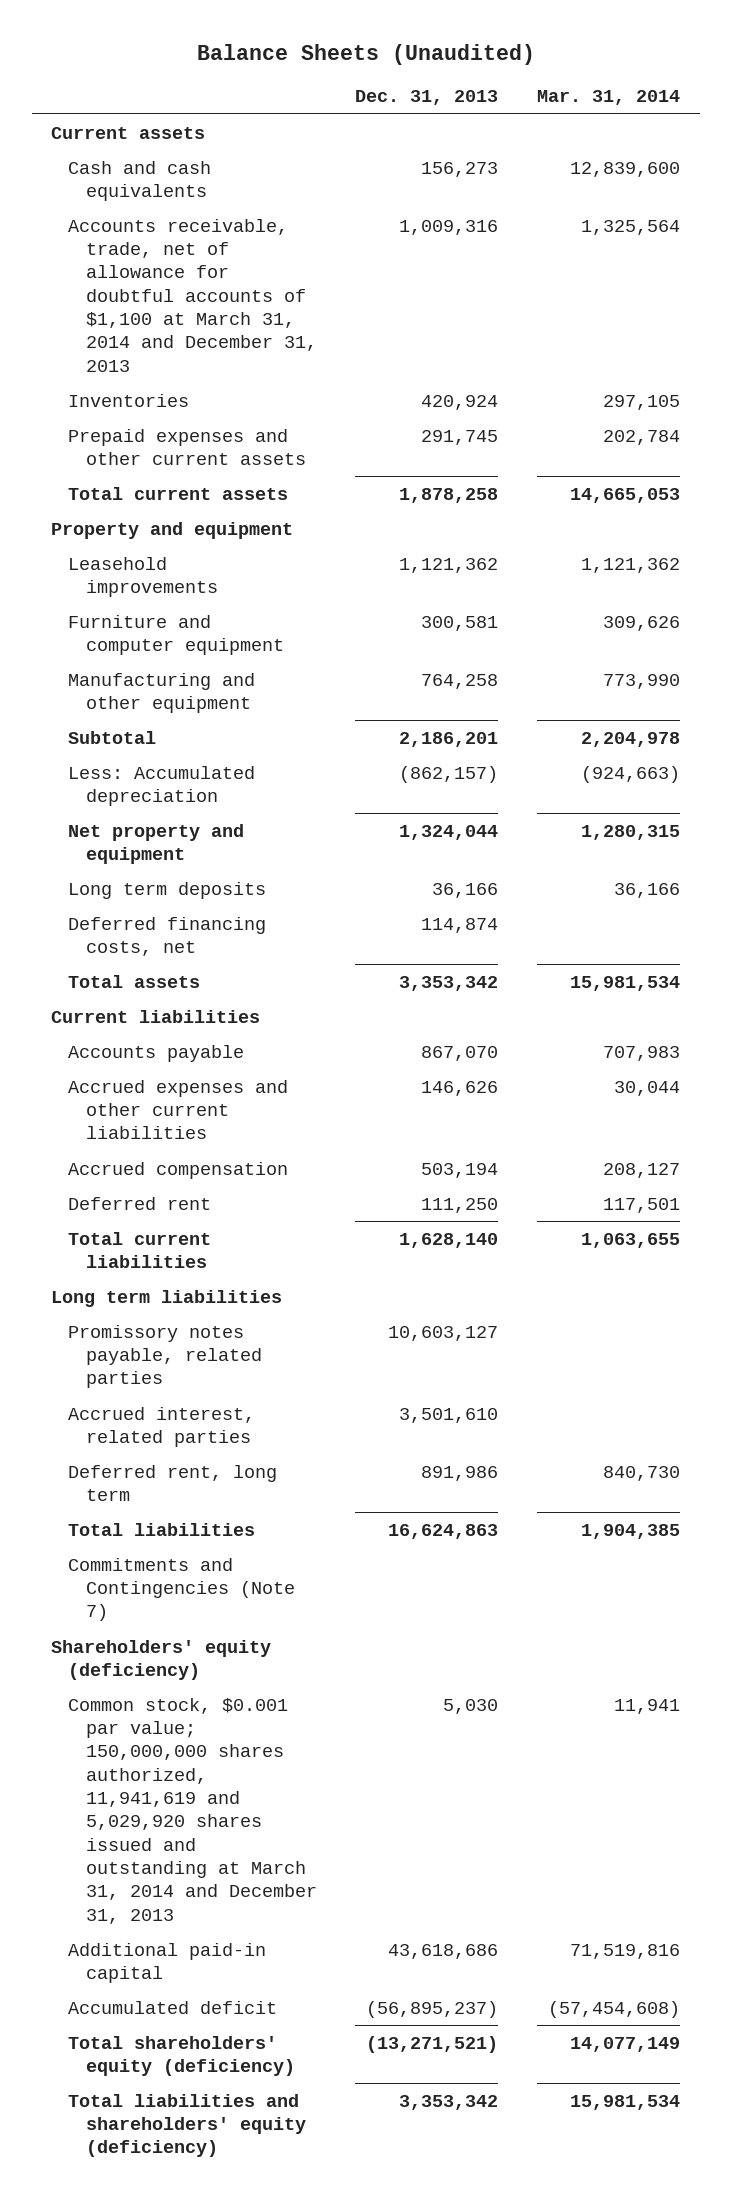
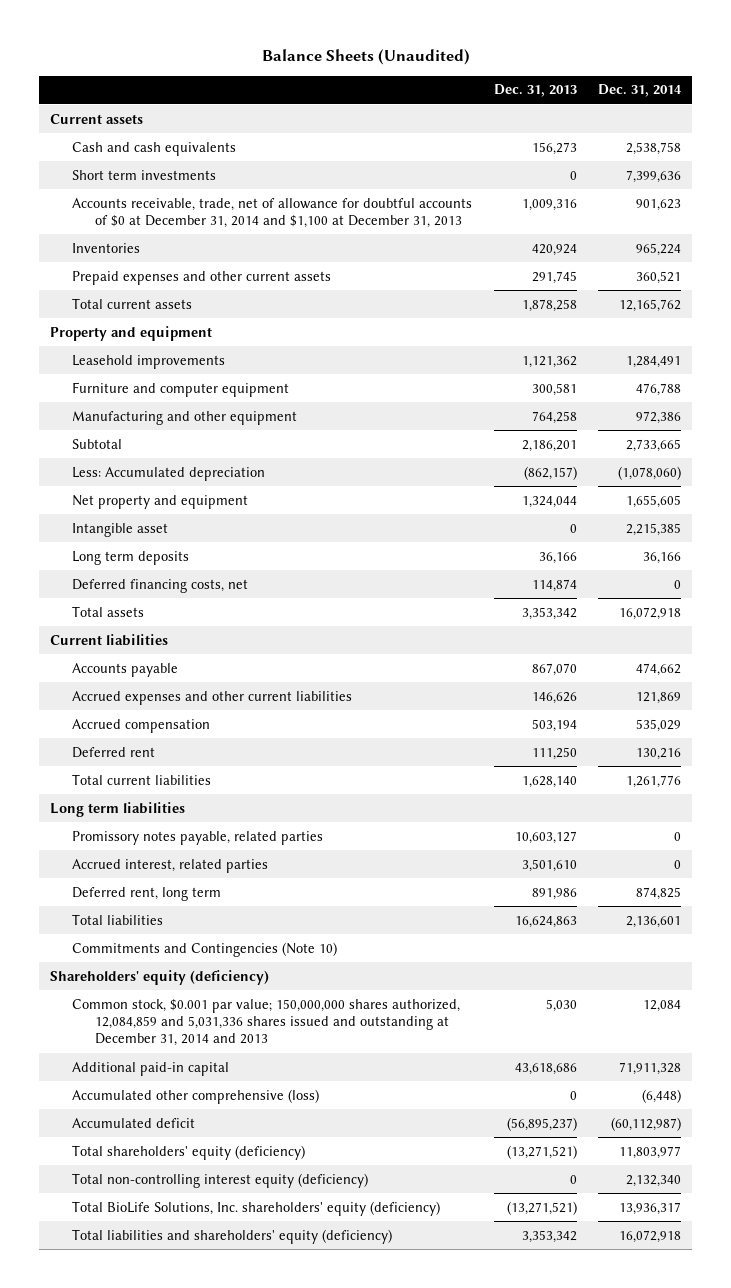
[537,90,681,106] Mar. 31, 2014 -> none
none -> [598,84,683,98] Dec. 31, 2014
none -> [72,169,217,180] Short term investments
[68,218,317,372] Accounts receivable, trade, net of allowance for doubtful accounts of $1,100 at March 31, 2014 and December 31, 2013 -> [72,197,473,228] Accounts receivable, trade, net of allowance for doubtful accounts of $0 at December 31, 2014 and $1,100 at December 31, 2013
none -> [72,522,169,537] Intangible asset
[68,1557,295,1622] Commitments and Contingencies (Note 7) -> [72,941,338,957] Commitments and Contingencies (Note 10)
[68,1697,317,1924] Common stock, $0.001 par value; 150,000,000 shares authorized, 11,941,619 and 5,029,920 shares issued and outstanding at March 31, 2014 and December 31, 2013 -> [72,998,461,1047] Common stock, $0.001 par value; 150,000,000 shares authorized, 12,084,859 and 5,031,336 shares issued and outstanding at December 31, 2014 and 2013
none -> [72,1088,320,1104] Accumulated other comprehensive (loss)
none -> [72,1172,369,1188] Total non-controlling interest equity (deficiency)
none -> [72,1200,441,1216] Total BioLife Solutions, Inc. shareholders' equity (deficiency)

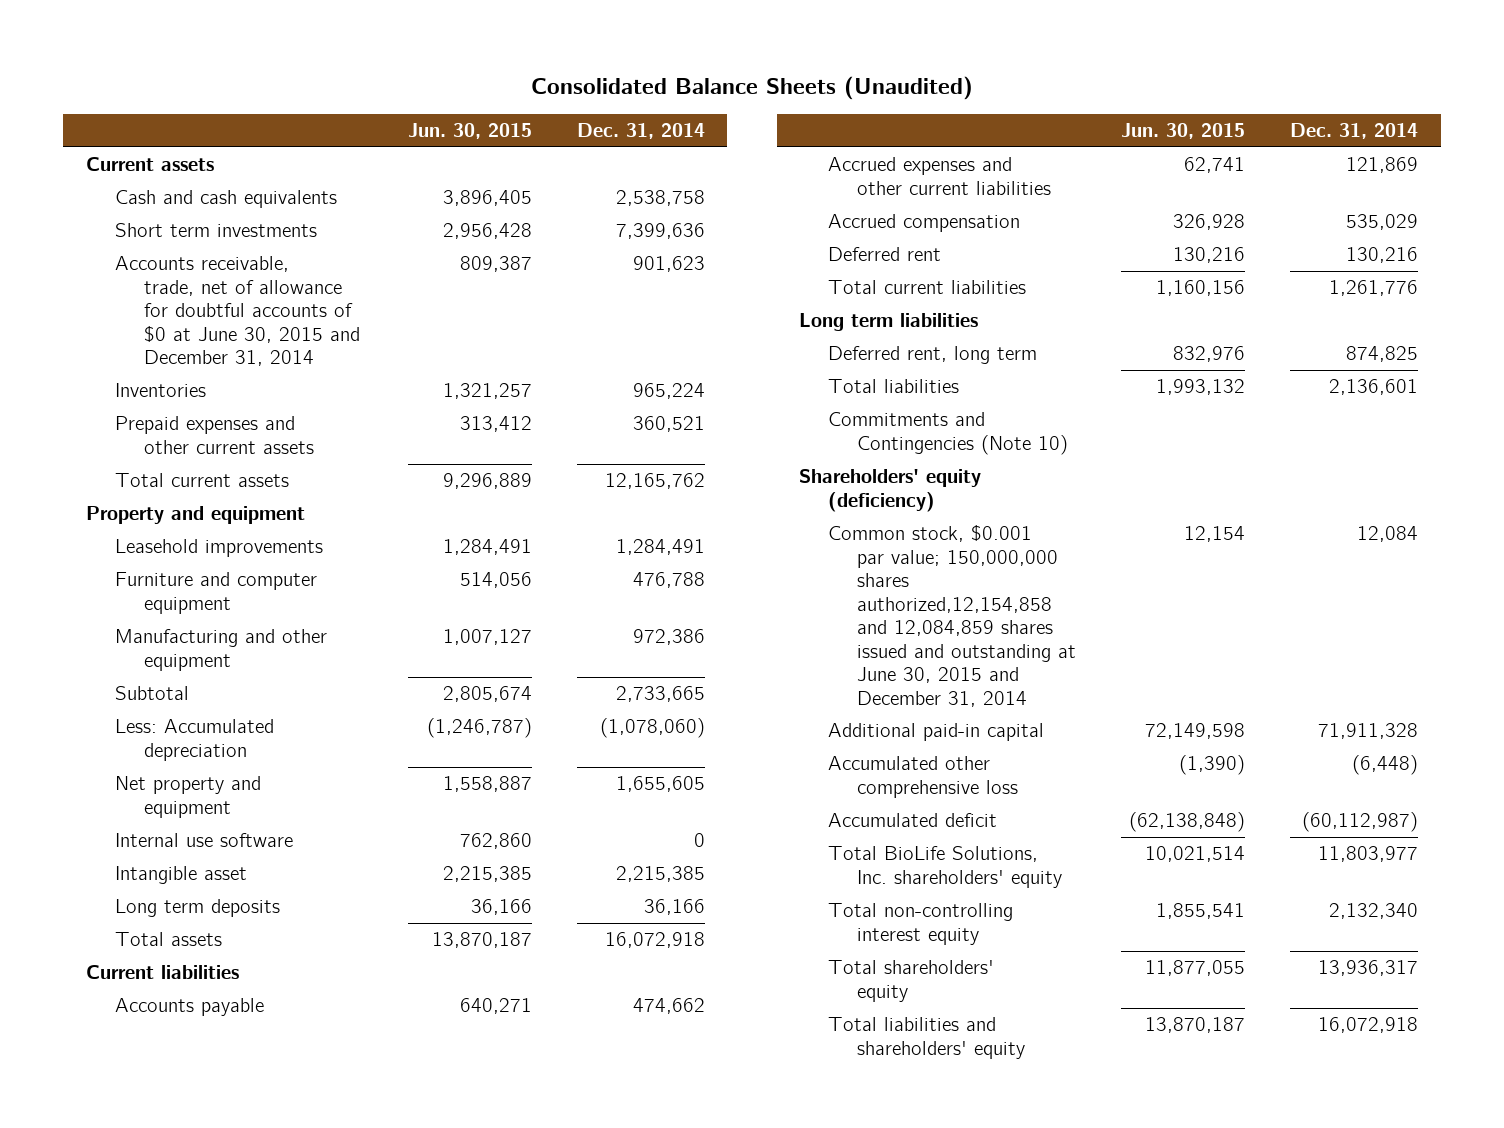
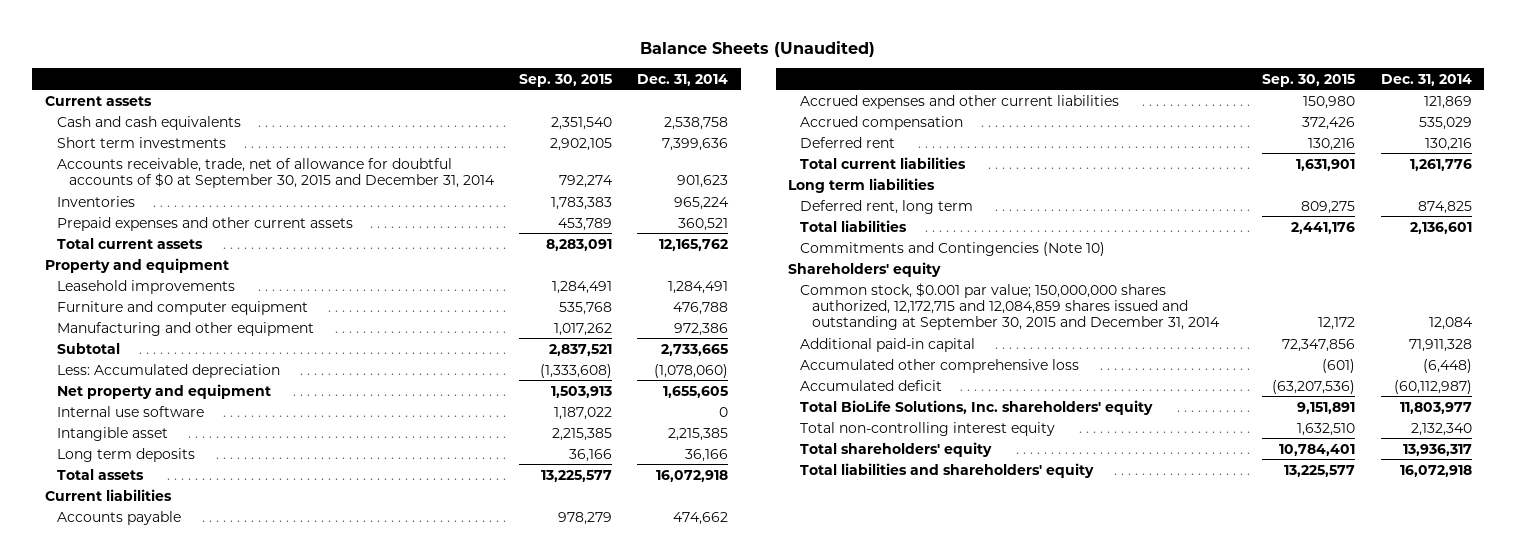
[530,75,973,100] Consolidated Balance Sheets (Unaudited) -> [640,40,876,57] Balance Sheets (Unaudited)
[407,123,532,140] Jun. 30, 2015 -> none
none -> [518,73,612,87] Sep. 30, 2015
[114,256,360,367] Accounts receivable, trade, net of allowance for doubtful accounts of $0 at June 30, 2015 and December 31, 2014 -> [56,157,495,188] Accounts receivable, trade, net of allowance for doubtful accounts of $0 at September 30, 2015 and December 31, 2014
[799,469,982,512] Shareholders' equity (deficiency) -> [788,261,942,277] Shareholders' equity
[828,525,1077,707] Common stock, $0.001 par value; 150,000,000 shares authorized,12,154,858 and 12,084,859 shares issued and outstanding at June 30, 2015 and December 31, 2014 -> [800,282,1221,331] Common stock, $0.001 par value; 150,000,000 shares authorized, 12,172,715 and 12,084,859 shares issued and outstanding at September 30, 2015 and December 31, 2014

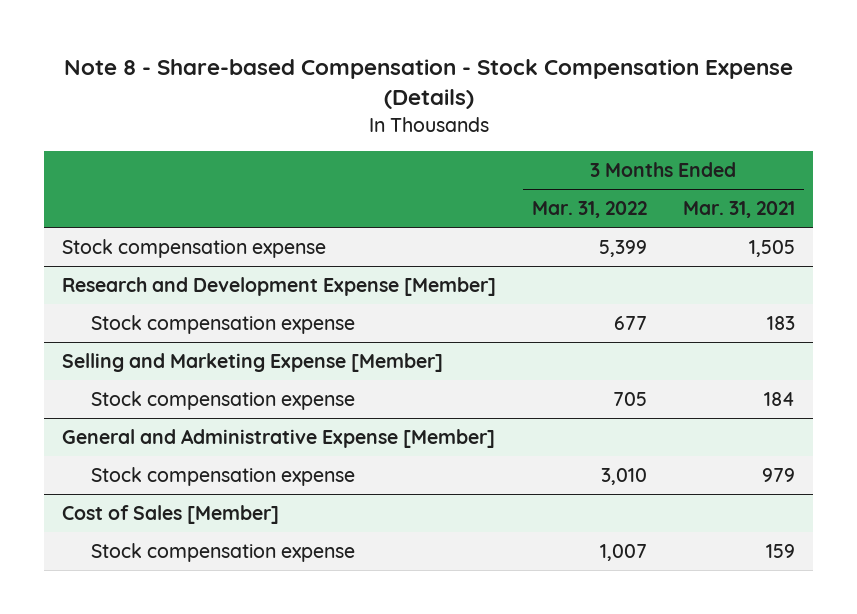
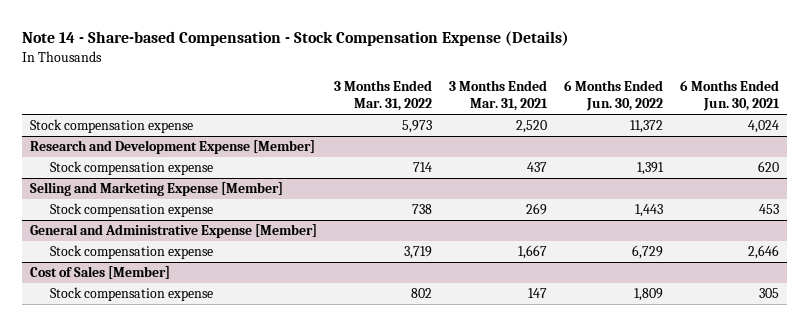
[63,58,793,110] Note 8 - Share-based Compensation - Stock Compensation Expense (Details) -> [21,31,569,47] Note 14 - Share-based Compensation - Stock Compensation Expense (Details)
none -> [564,79,664,112] 6 Months Ended Jun. 30, 2022
none -> [679,79,780,112] 6 Months Ended Jun. 30, 2021
[599,239,648,257] 5,399 -> [402,120,433,134] 5,973
[748,239,795,257] 1,505 -> [516,120,548,134] 2,520
[614,315,648,330] 677 -> [413,162,433,173] 714
[766,315,795,330] 183 -> [527,162,548,173] 437
[613,391,648,406] 705 -> [412,204,433,215] 738
[763,391,795,406] 184 -> [526,203,548,216] 269
[601,467,648,485] 3,010 -> [404,246,433,260] 3,719
[761,467,795,482] 979 -> [518,245,548,260] 1,667
[600,543,648,561] 1,007 -> [411,288,433,299] 802
[765,543,795,558] 159 -> [528,288,548,299] 147

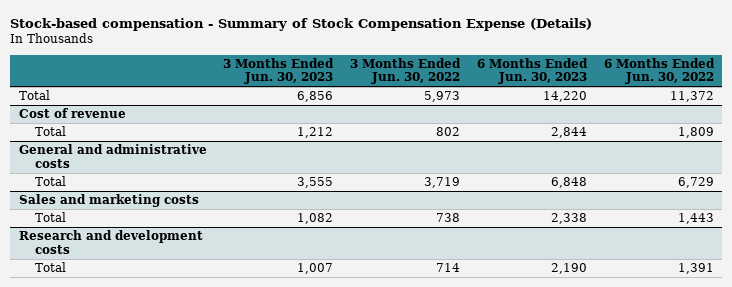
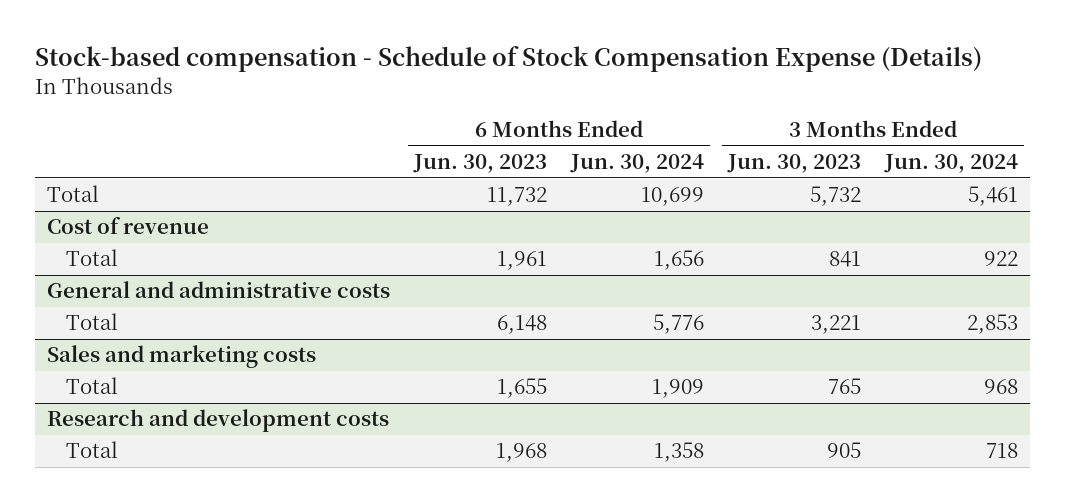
[10,17,593,31] Stock-based compensation - Summary of Stock Compensation Expense (Details) -> [34,46,982,73] Stock-based compensation - Schedule of Stock Compensation Expense (Details)
[350,57,462,85] 3 Months Ended Jun. 30, 2022 -> none
[603,57,715,85] 6 Months Ended Jun. 30, 2022 -> none
none -> [569,154,704,174] Jun. 30, 2024
none -> [884,154,1019,174] Jun. 30, 2024
[297,91,334,103] 6,856 -> [810,186,862,207] 5,732
[543,91,588,103] 14,220 -> [486,187,547,207] 11,732
[297,127,334,139] 1,212 -> [829,251,862,268] 841
[551,127,588,139] 2,844 -> [496,251,547,271] 1,961
[297,177,334,189] 3,555 -> [811,315,862,335] 3,221
[551,177,588,189] 6,848 -> [496,315,547,335] 6,148
[297,213,334,225] 1,082 -> [828,378,862,395] 765
[551,213,588,225] 2,338 -> [496,378,547,399] 1,655
[297,263,334,275] 1,007 -> [827,442,862,459] 905
[551,263,588,275] 2,190 -> [495,443,547,463] 1,968

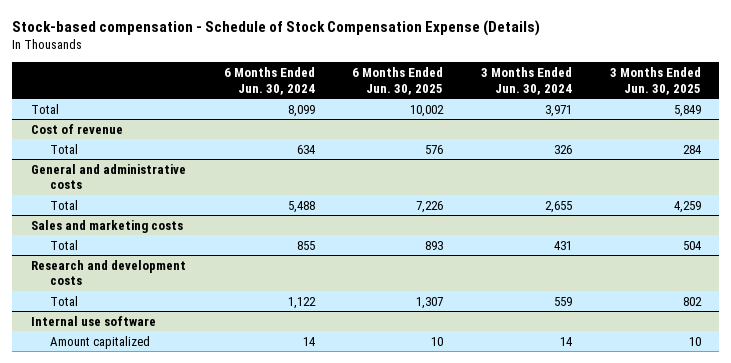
[412,154,547,174] Jun. 30, 2023 -> none
[727,154,862,174] Jun. 30, 2023 -> none
none -> [352,67,444,95] 6 Months Ended Jun. 30, 2025
none -> [609,67,701,95] 3 Months Ended Jun. 30, 2025
[640,187,704,207] 10,699 -> [287,104,315,117] 8,099
[968,186,1019,207] 5,461 -> [544,104,572,117] 3,971
[653,250,704,271] 1,656 -> [296,144,316,154] 634
[984,251,1019,267] 922 -> [553,144,572,154] 326
[652,314,704,335] 5,776 -> [287,200,315,213] 5,488
[967,314,1019,335] 2,853 -> [544,200,572,213] 2,655
[651,379,704,399] 1,909 -> [296,240,315,250] 855
[984,379,1019,395] 968 -> [553,240,572,250] 431
[653,442,704,463] 1,358 -> [287,296,316,309] 1,122
[986,443,1019,459] 718 -> [553,296,572,306] 559
none -> [30,315,156,326] Internal use software
none -> [49,335,150,349] Amount capitalized

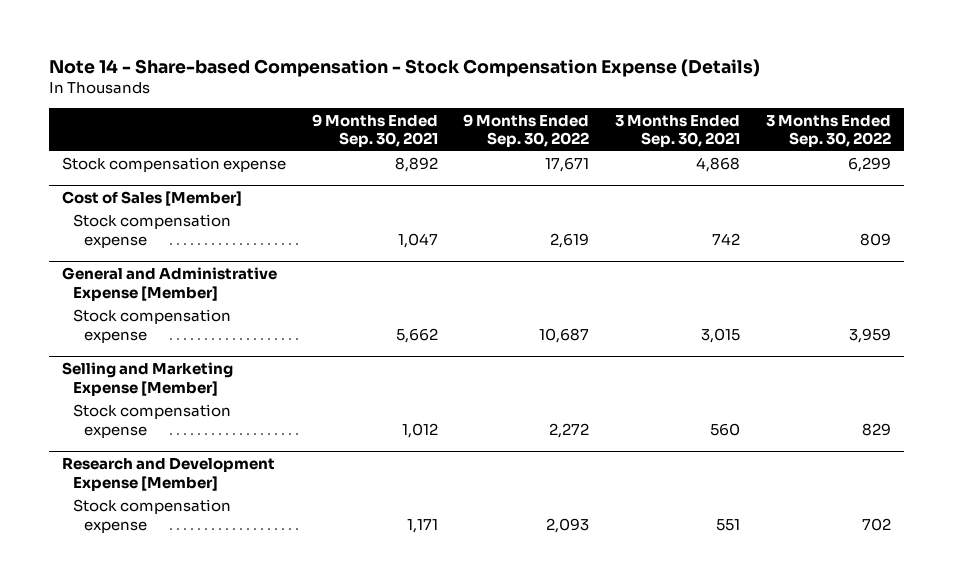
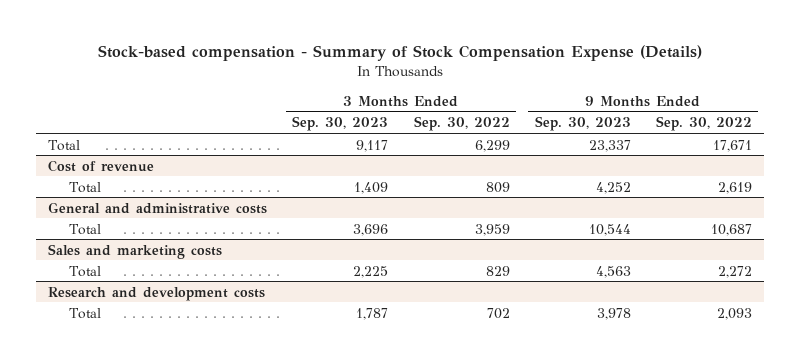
[49,58,761,77] Note 14 - Share-based Compensation - Stock Compensation Expense (Details) -> [98,45,703,62] Stock-based compensation - Summary of Stock Compensation Expense (Details)
[311,113,438,148] 9 Months Ended Sep. 30, 2021 -> none
[615,114,741,148] 3 Months Ended Sep. 30, 2021 -> none
none -> [292,116,389,132] Sep. 30, 2023
none -> [534,116,631,132] Sep. 30, 2023
[62,157,287,173] Stock compensation expense -> [48,139,81,151] Total
[62,190,243,206] Cost of Sales [Member] -> [48,159,155,172] Cost of revenue
[72,214,231,249] Stock compensation expense -> [68,181,101,193] Total
[62,266,278,301] General and Administrative Expense [Member] -> [48,201,268,214] General and administrative costs
[72,309,231,344] Stock compensation expense -> [68,223,101,235] Total
[62,361,234,396] Selling and Marketing Expense [Member] -> [48,243,223,259] Sales and marketing costs
[72,404,231,439] Stock compensation expense -> [68,265,101,277] Total
[62,456,276,491] Research and Development Expense [Member] -> [48,286,266,301] Research and development costs
[72,499,231,534] Stock compensation expense -> [68,307,101,319] Total

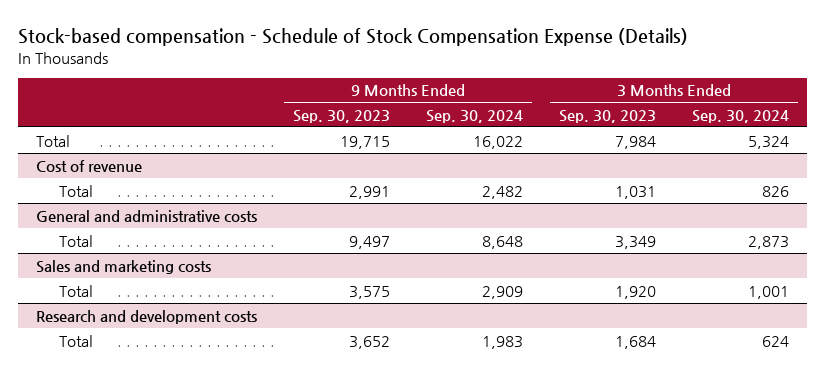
[98,45,703,62] Stock-based compensation - Summary of Stock Compensation Expense (Details) -> [18,27,689,46] Stock-based compensation - Schedule of Stock Compensation Expense (Details)
[413,116,510,132] Sep. 30, 2022 -> none
[655,116,752,132] Sep. 30, 2022 -> none
none -> [426,109,524,123] Sep. 30, 2024
none -> [692,109,790,123] Sep. 30, 2024
[356,139,389,152] 9,117 -> [615,135,657,149] 7,984
[588,139,631,152] 23,337 -> [340,135,391,149] 19,715
[354,181,389,194] 1,409 -> [615,185,657,199] 1,031
[595,181,631,194] 4,252 -> [349,185,391,199] 2,991
[353,223,389,236] 3,696 -> [615,235,657,249] 3,349
[588,223,631,236] 10,544 -> [349,235,391,249] 9,497
[353,265,389,278] 2,225 -> [615,285,657,299] 1,920
[595,265,631,278] 4,563 -> [349,285,391,299] 3,575
[356,307,389,320] 1,787 -> [615,335,657,349] 1,684
[596,307,631,320] 3,978 -> [349,335,391,349] 3,652

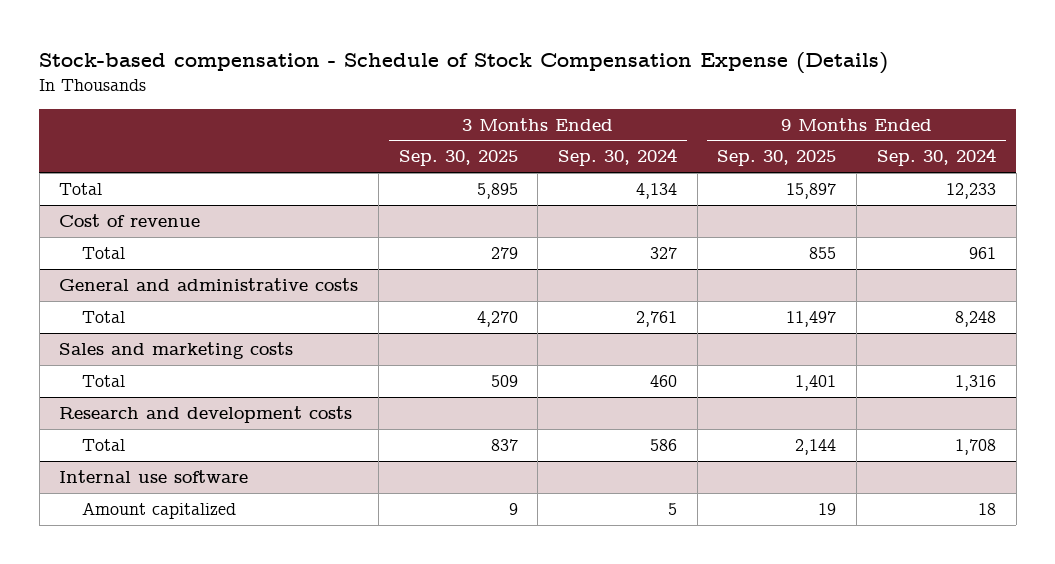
[293,109,391,123] Sep. 30, 2023 -> none
[559,109,657,123] Sep. 30, 2023 -> none
none -> [398,150,518,167] Sep. 30, 2025
none -> [717,150,837,167] Sep. 30, 2025
[473,135,524,149] 16,022 -> [945,183,996,200] 12,233
[748,135,790,149] 5,324 -> [636,183,678,200] 4,134
[482,185,524,199] 2,482 -> [968,247,996,260] 961
[762,185,790,197] 826 -> [650,247,678,260] 327
[482,235,524,249] 8,648 -> [954,311,996,328] 8,248
[748,235,790,249] 2,873 -> [636,311,678,328] 2,761
[482,285,524,299] 2,909 -> [954,375,996,392] 1,316
[748,285,790,299] 1,001 -> [650,375,678,388] 460
[482,335,524,349] 1,983 -> [954,439,996,456] 1,708
[762,335,790,347] 624 -> [650,439,678,452] 586
none -> [59,470,249,484] Internal use software
none -> [81,502,236,520] Amount capitalized

